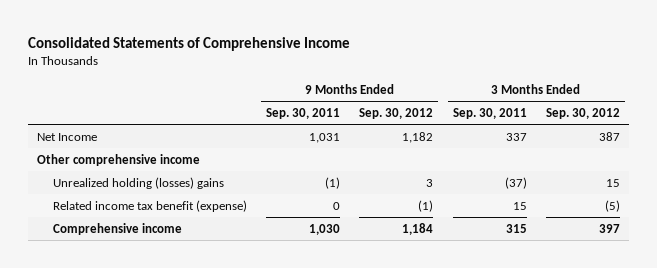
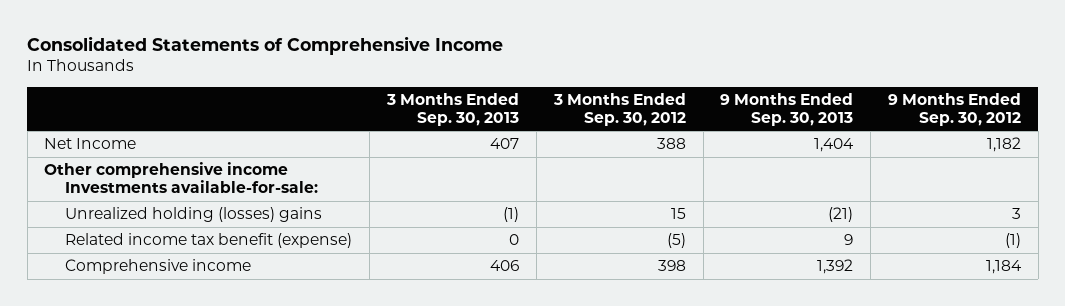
[266,107,341,119] Sep. 30, 2011 -> none
[452,107,527,119] Sep. 30, 2011 -> none
none -> [386,92,520,126] 3 Months Ended Sep. 30, 2013
none -> [720,92,854,126] 9 Months Ended Sep. 30, 2013
[598,131,620,141] 387 -> [656,138,686,150] 388
[37,153,201,166] Other comprehensive income -> [44,162,319,193] Other comprehensive income Investments available-for-sale:
[598,223,620,233] 397 -> [657,260,686,272] 398

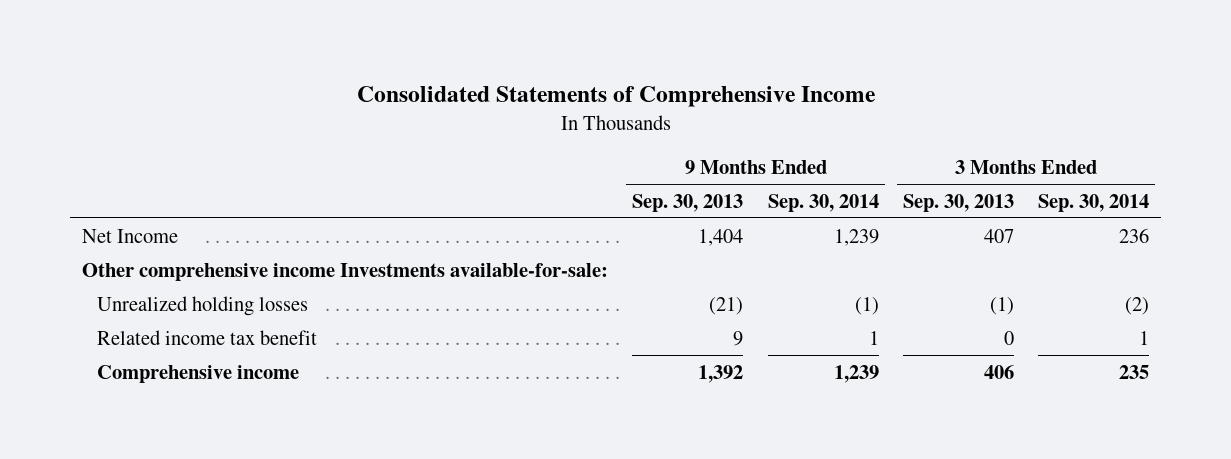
[552,92,686,126] 3 Months Ended Sep. 30, 2012 -> none
[888,92,1022,126] 9 Months Ended Sep. 30, 2012 -> none
none -> [767,193,879,212] Sep. 30, 2014
none -> [1037,193,1149,212] Sep. 30, 2014
[65,207,323,223] Unrealized holding (losses) gains -> [97,295,309,316] Unrealized holding losses
[65,233,353,249] Related income tax benefit (expense) -> [97,329,318,345] Related income tax benefit

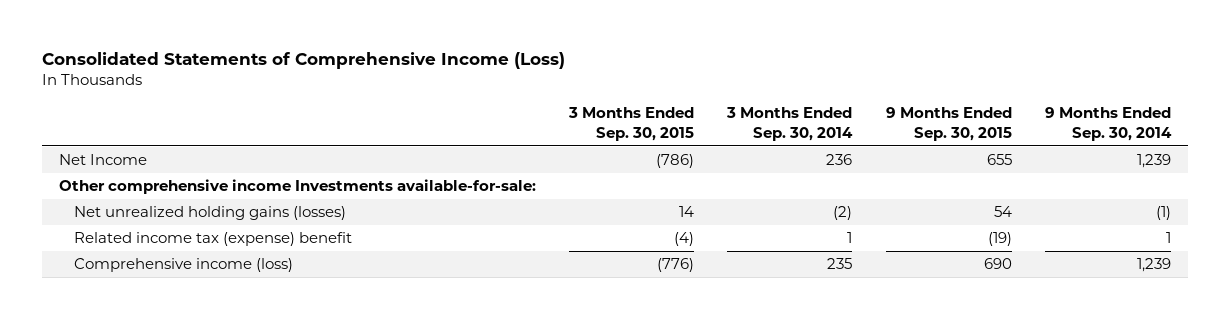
[356,86,876,108] Consolidated Statements of Comprehensive Income -> [42,52,566,70] Consolidated Statements of Comprehensive Income (Loss)
[632,193,744,212] Sep. 30, 2013 -> none
[902,193,1014,212] Sep. 30, 2013 -> none
none -> [568,107,695,141] 3 Months Ended Sep. 30, 2015
none -> [885,107,1012,141] 9 Months Ended Sep. 30, 2015
[97,295,309,316] Unrealized holding losses -> [74,206,347,221] Net unrealized holding gains (losses)
[97,329,318,345] Related income tax benefit -> [74,232,353,247] Related income tax (expense) benefit
[97,364,300,383] Comprehensive income -> [74,258,294,273] Comprehensive income (loss)

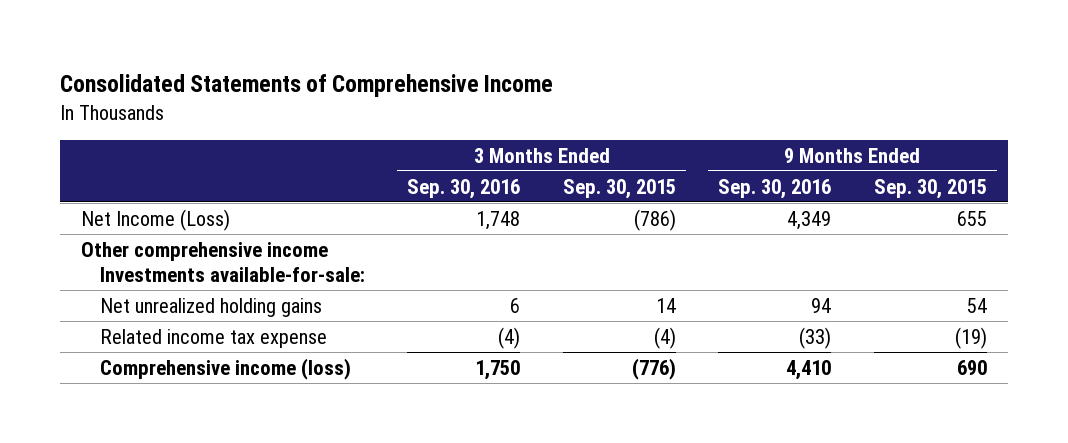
[42,52,566,70] Consolidated Statements of Comprehensive Income (Loss) -> [60,73,554,97] Consolidated Statements of Comprehensive Income
[726,107,854,141] 3 Months Ended Sep. 30, 2014 -> none
[1044,107,1172,141] 9 Months Ended Sep. 30, 2014 -> none
none -> [407,178,521,199] Sep. 30, 2016
none -> [718,178,832,199] Sep. 30, 2016
[58,154,147,166] Net Income -> [81,208,231,231] Net Income (Loss)
[74,206,347,221] Net unrealized holding gains (losses) -> [99,297,322,317] Net unrealized holding gains
[74,232,353,247] Related income tax (expense) benefit -> [99,328,327,348] Related income tax expense

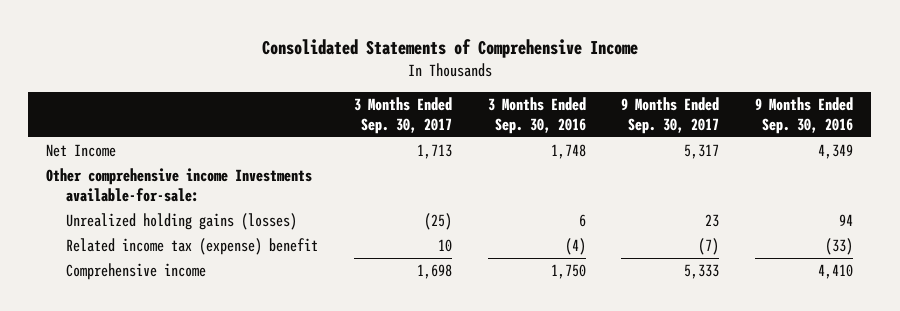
[562,178,676,199] Sep. 30, 2015 -> none
[873,178,987,199] Sep. 30, 2015 -> none
none -> [353,96,452,134] 3 Months Ended Sep. 30, 2017
none -> [621,96,720,134] 9 Months Ended Sep. 30, 2017
[81,208,231,231] Net Income (Loss) -> [46,144,117,158] Net Income
[99,297,322,317] Net unrealized holding gains -> [66,213,298,231] Unrealized holding gains (losses)
[99,328,327,348] Related income tax expense -> [66,238,319,256] Related income tax (expense) benefit
[99,357,351,380] Comprehensive income (loss) -> [66,263,207,281] Comprehensive income

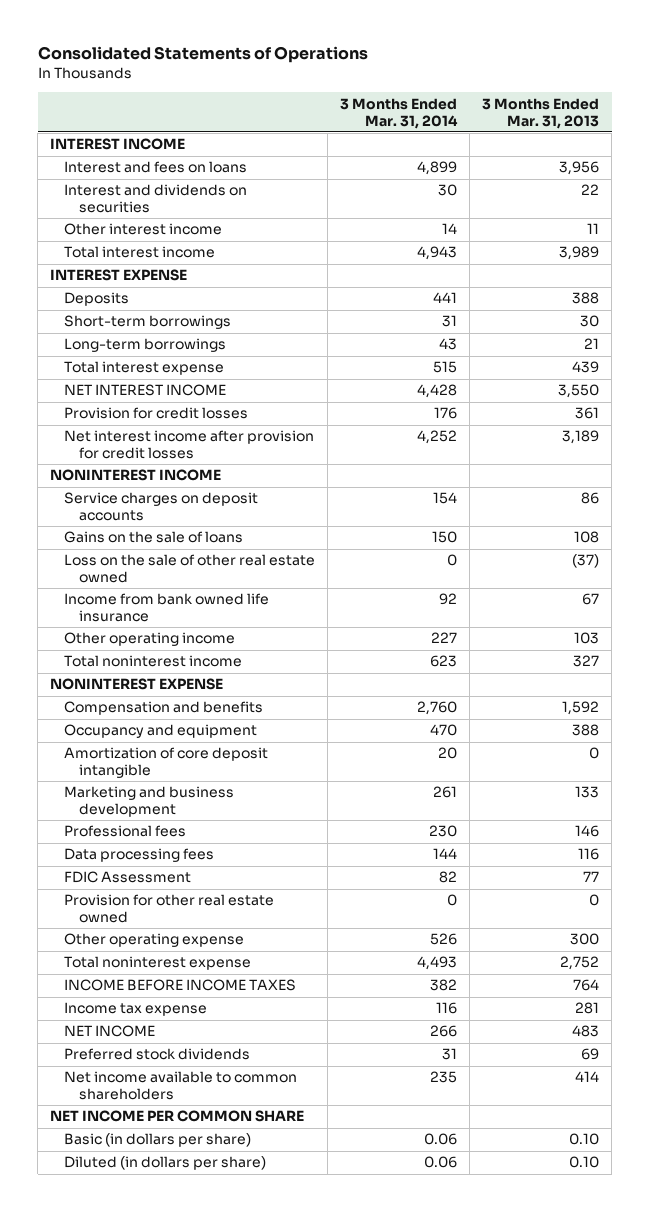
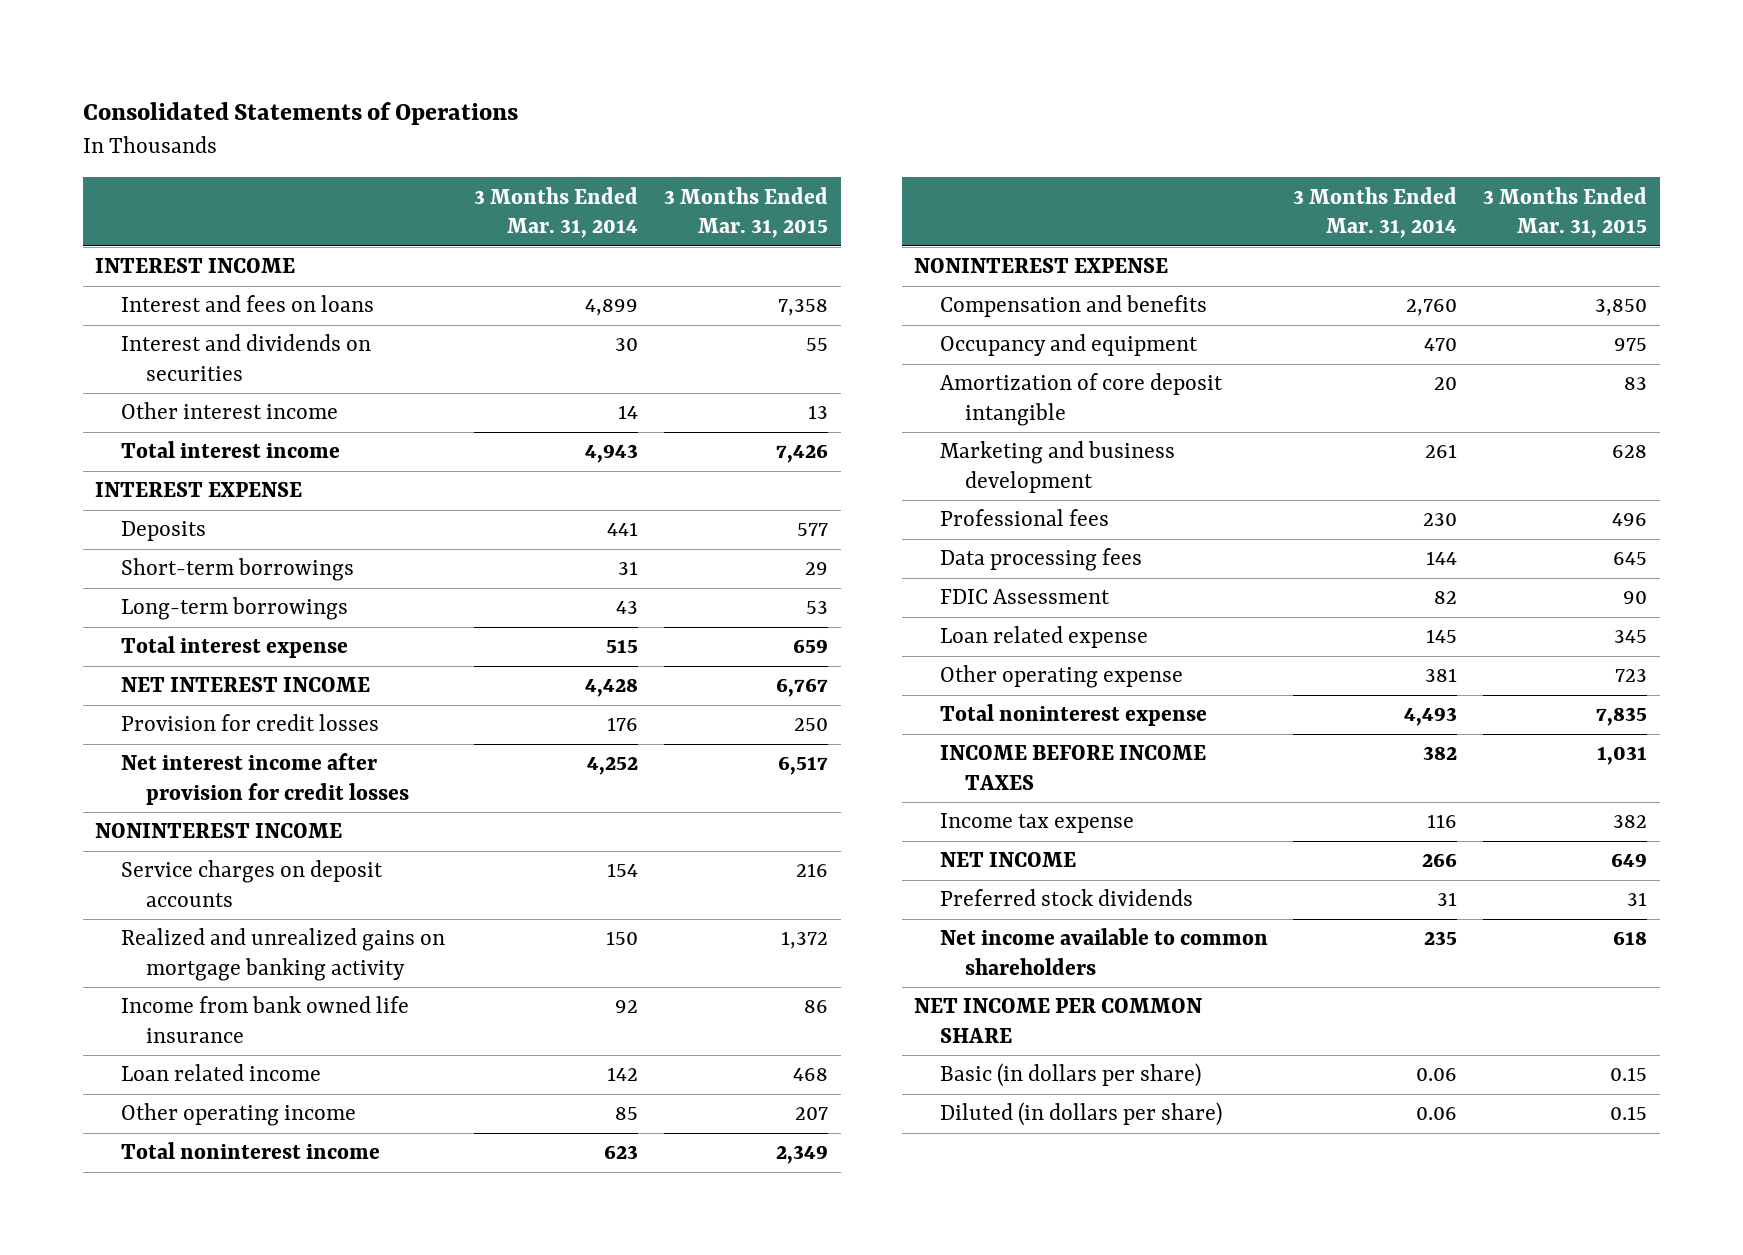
[482,97,600,129] 3 Months Ended Mar. 31, 2013 -> none
none -> [664,186,829,239] 3 Months Ended Mar. 31, 2015
[64,531,244,544] Gains on the sale of loans -> none
[64,554,316,584] Loss on the sale of other real estate owned -> none
none -> [120,928,445,981] Realized and unrealized gains on mortgage banking activity
none -> [120,1064,321,1082] Loan related income
[431,632,458,644] 227 -> [615,1107,639,1121] 85
[64,894,275,924] Provision for other real estate owned -> none
none -> [939,626,1148,649] Loan related expense
[430,933,458,946] 526 -> [1425,668,1458,683] 381

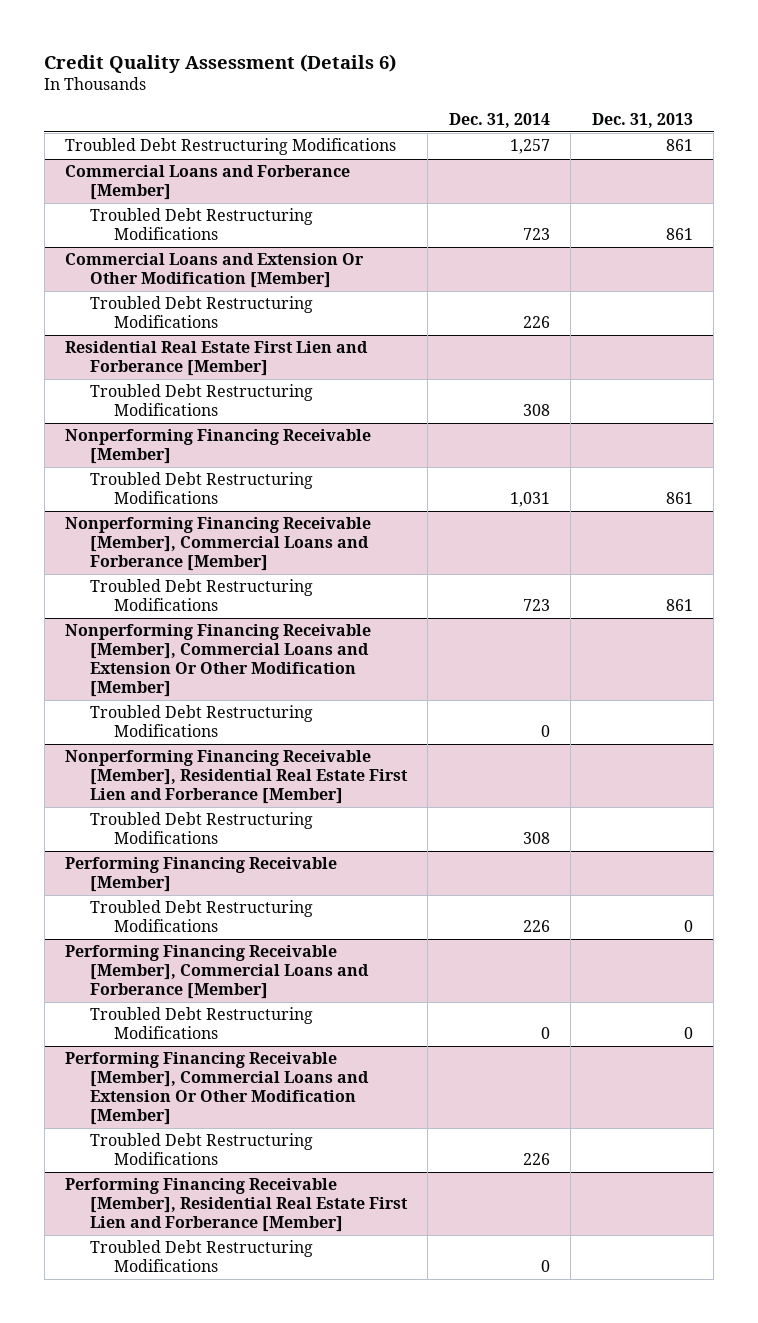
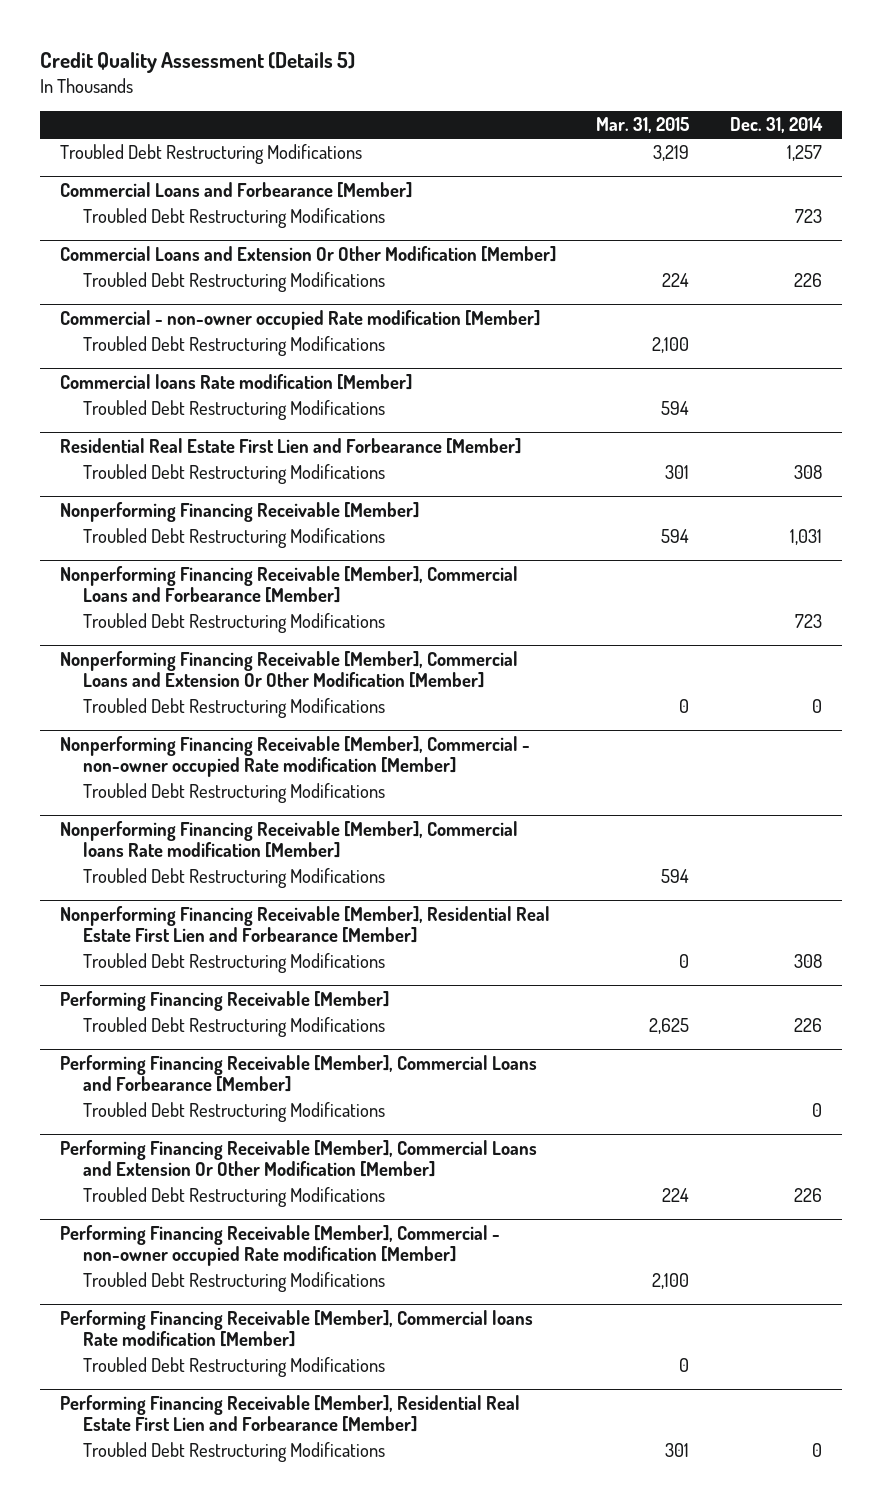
[44,53,397,73] Credit Quality Assessment (Details 6) -> [39,52,355,74] Credit Quality Assessment (Details 5)
[591,112,693,128] Dec. 31, 2013 -> none
none -> [596,117,690,134] Mar. 31, 2015
[65,165,351,201] Commercial Loans and Forberance [Member] -> [60,181,413,198] Commercial Loans and Forbearance [Member]
none -> [60,309,541,330] Commercial - non-owner occupied Rate modification [Member]
none -> [82,336,385,357] Troubled Debt Restructuring Modifications
none -> [60,373,413,390] Commercial loans Rate modification [Member]
none -> [82,400,385,421] Troubled Debt Restructuring Modifications
[65,341,369,377] Residential Real Estate First Lien and Forberance [Member] -> [60,437,522,454] Residential Real Estate First Lien and Forbearance [Member]
[65,517,372,572] Nonperforming Financing Receivable [Member], Commercial Loans and Forberance [Member] -> [60,565,519,603] Nonperforming Financing Receivable [Member], Commercial Loans and Forbearance [Member]
none -> [60,735,531,777] Nonperforming Financing Receivable [Member], Commercial - non-owner occupied Rate modification [Member]
none -> [82,783,385,804] Troubled Debt Restructuring Modifications
none -> [60,820,519,858] Nonperforming Financing Receivable [Member], Commercial loans Rate modification [Member]
none -> [82,868,385,889] Troubled Debt Restructuring Modifications
[65,750,408,805] Nonperforming Financing Receivable [Member], Residential Real Estate First Lien and Forberance [Member] -> [60,905,551,943] Nonperforming Financing Receivable [Member], Residential Real Estate First Lien and Forbearance [Member]
[65,945,369,1000] Performing Financing Receivable [Member], Commercial Loans and Forberance [Member] -> [60,1054,538,1092] Performing Financing Receivable [Member], Commercial Loans and Forbearance [Member]
none -> [60,1224,501,1266] Performing Financing Receivable [Member], Commercial - non-owner occupied Rate modification [Member]
none -> [82,1272,385,1293] Troubled Debt Restructuring Modifications
none -> [60,1309,534,1347] Performing Financing Receivable [Member], Commercial loans Rate modification [Member]
none -> [82,1357,385,1378] Troubled Debt Restructuring Modifications
[65,1178,408,1233] Performing Financing Receivable [Member], Residential Real Estate First Lien and Forberance [Member] -> [60,1394,521,1432] Performing Financing Receivable [Member], Residential Real Estate First Lien and Forbearance [Member]

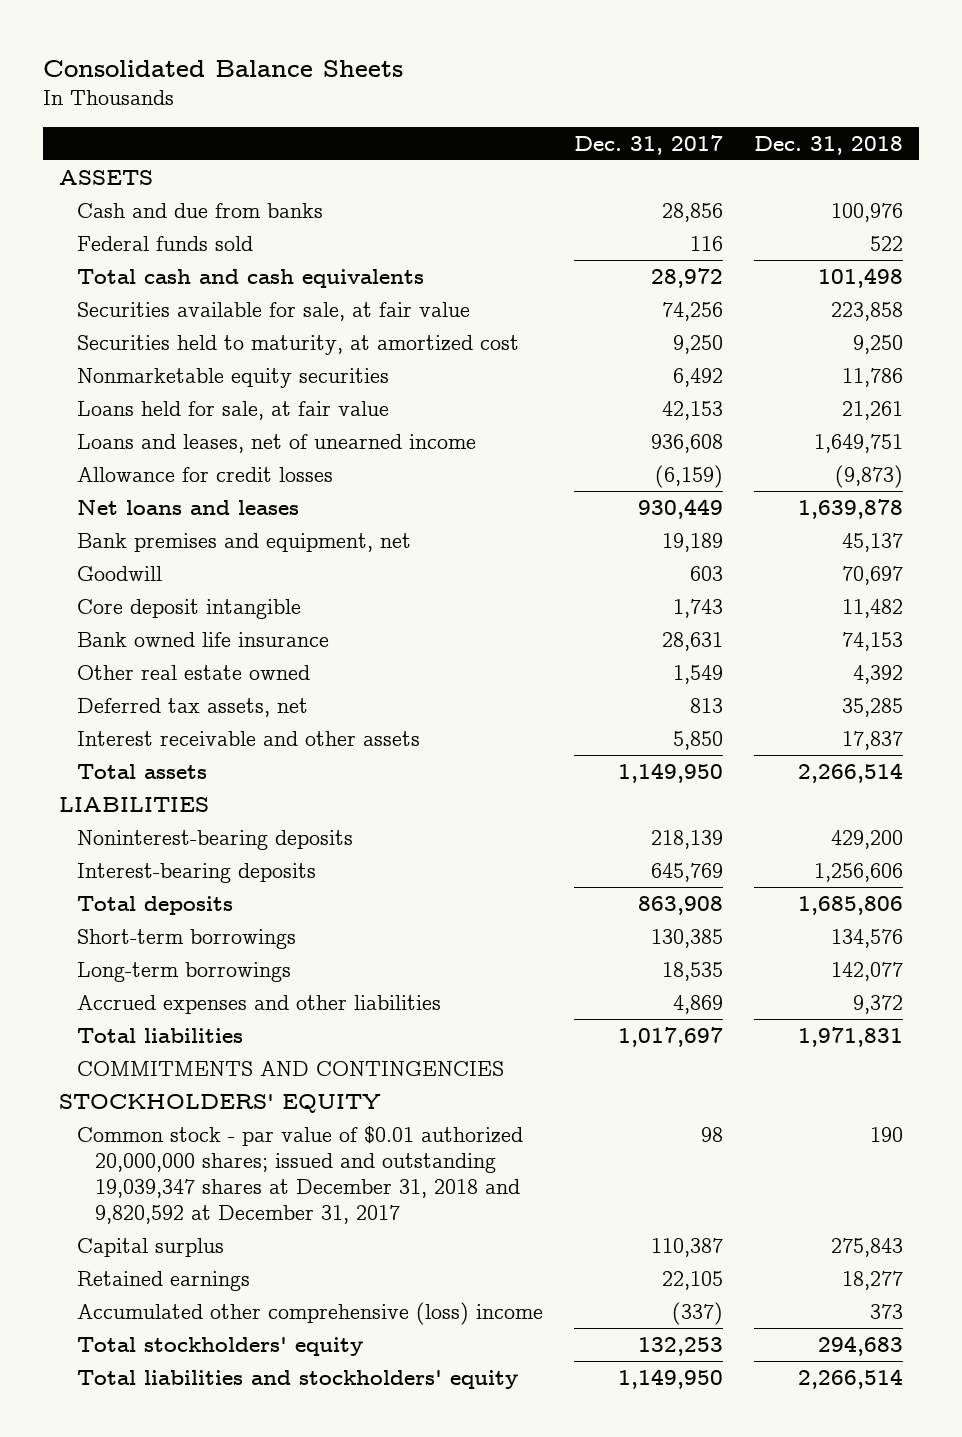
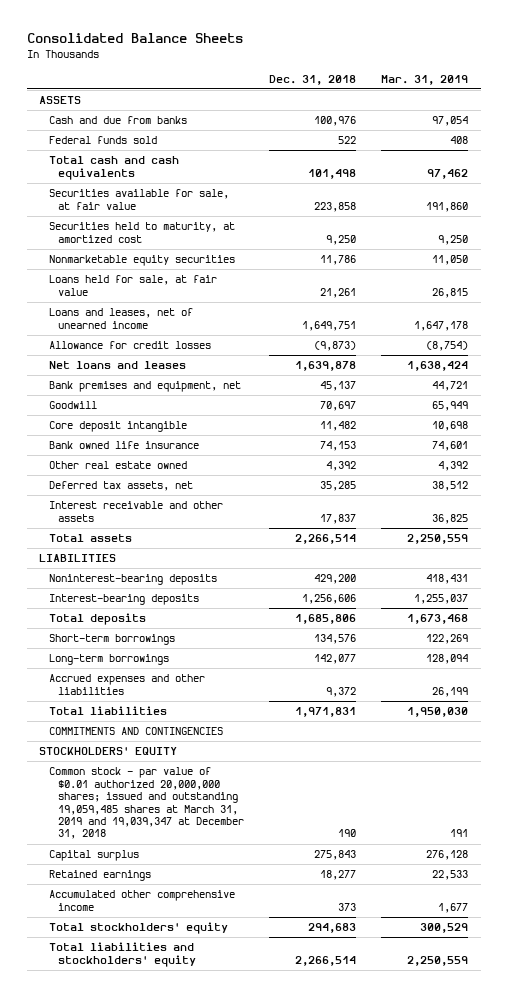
[574,134,724,155] Dec. 31, 2017 -> none
none -> [381,74,469,85] Mar. 31, 2019
[77,1126,524,1224] Common stock - par value of $0.01 authorized 20,000,000 shares; issued and outstanding 19,039,347 shares at December 31, 2018 and 9,820,592 at December 31, 2017 -> [48,767,244,840] Common stock - par value of $0.01 authorized 20,000,000 shares; issued and outstanding 19,059,485 shares at March 31, 2019 and 19,039,347 at December 31, 2018
[77,1302,544,1326] Accumulated other comprehensive (loss) income -> [48,890,235,911] Accumulated other comprehensive income

